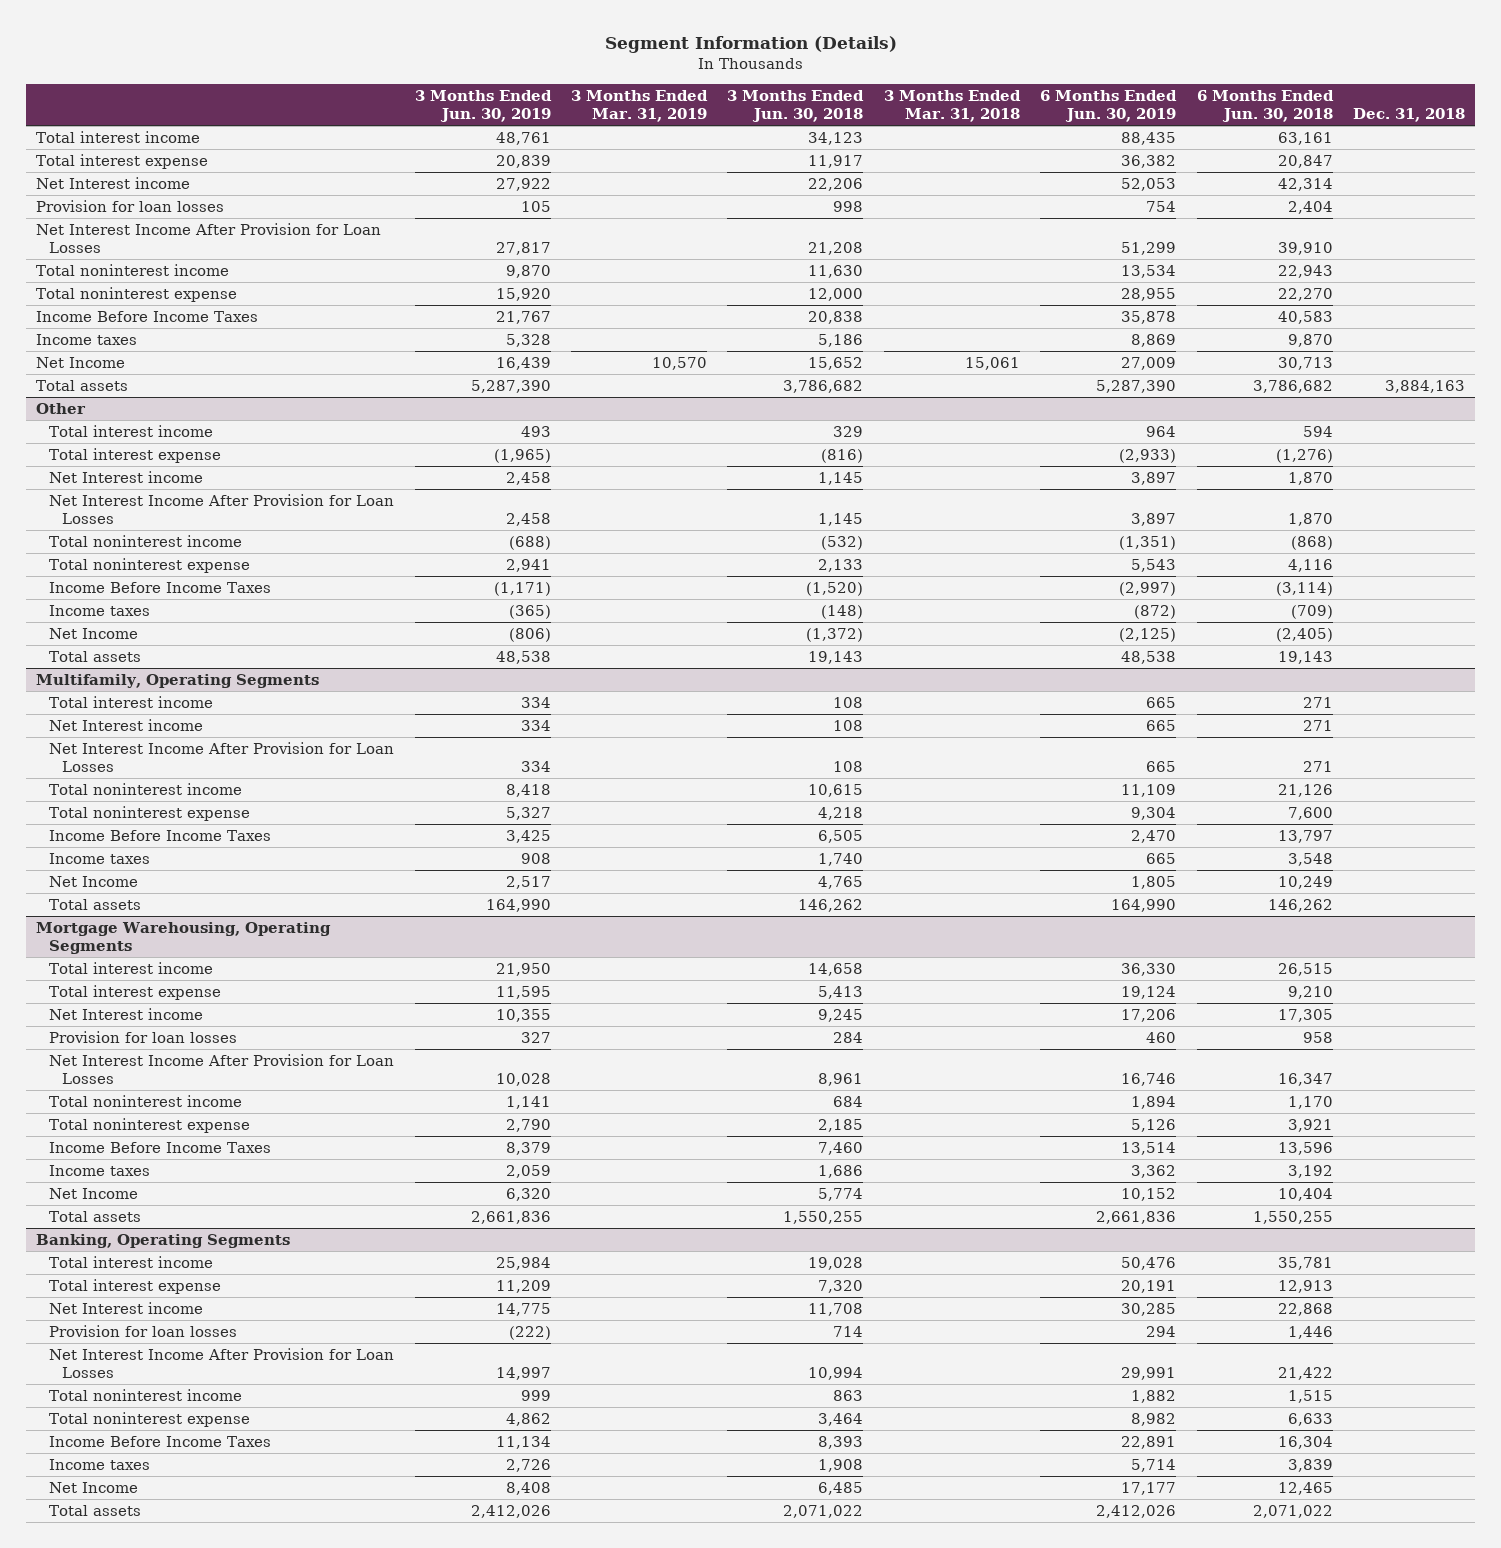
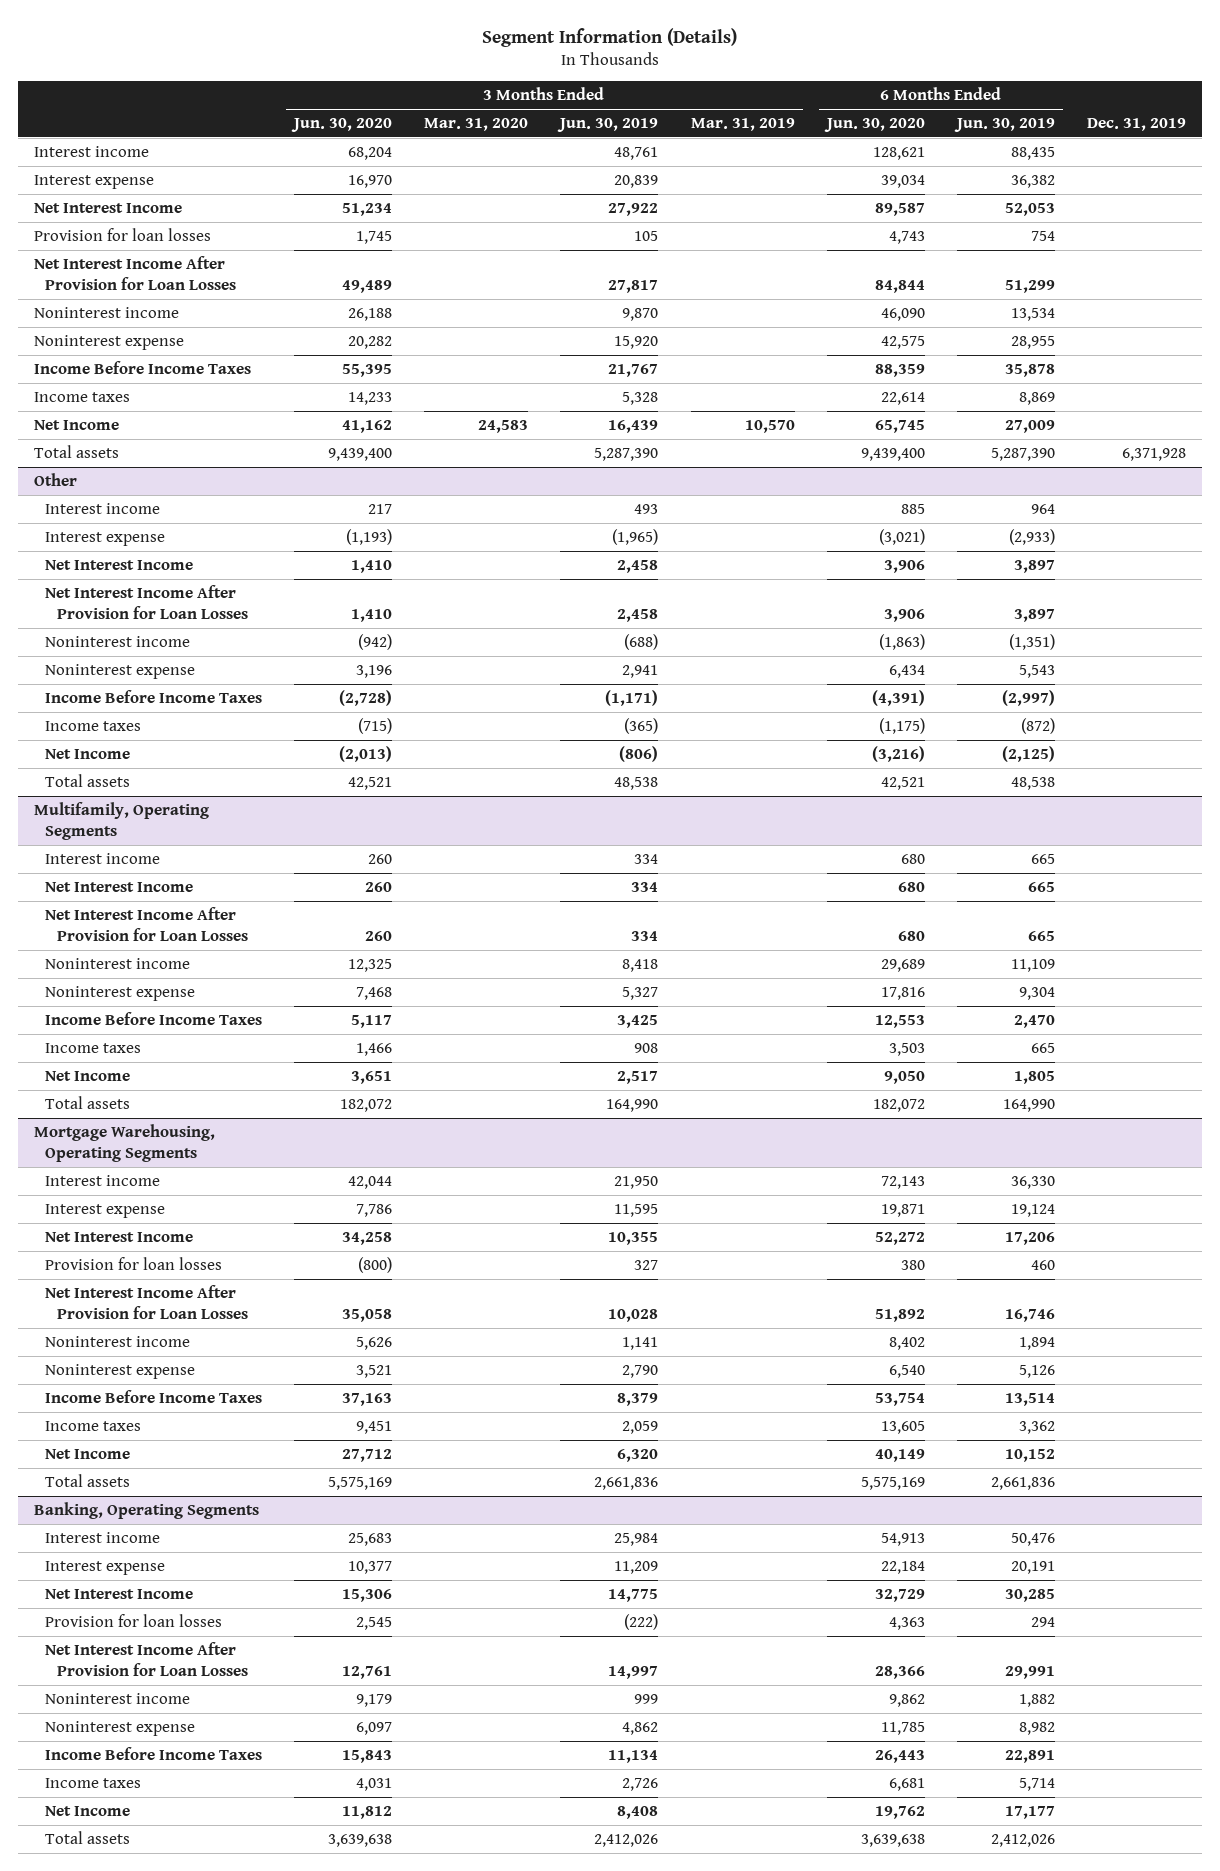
[727,89,865,123] 3 Months Ended Jun. 30, 2018 -> none
[883,89,1021,123] 3 Months Ended Mar. 31, 2018 -> none
[1196,89,1334,123] 6 Months Ended Jun. 30, 2018 -> none
[1352,108,1465,123] Dec. 31, 2018 -> none
none -> [291,117,393,132] Jun. 30, 2020
none -> [424,117,529,131] Mar. 31, 2020
none -> [823,117,925,132] Jun. 30, 2020
none -> [1086,117,1186,131] Dec. 31, 2019
[36,130,201,143] Total interest income -> [33,145,149,157] Interest income
[36,153,209,169] Total interest expense -> [33,174,154,189] Interest expense
[36,176,191,189] Net Interest income -> [33,202,182,213] Net Interest Income
[36,263,230,276] Total noninterest income -> [33,306,179,318] Noninterest income
[36,286,238,302] Total noninterest expense -> [33,334,184,350] Noninterest expense
[49,424,214,437] Total interest income -> [45,502,161,514] Interest income
[49,447,222,463] Total interest expense -> [45,531,166,546] Interest expense
[49,470,204,483] Net Interest income -> [45,559,194,570] Net Interest Income
[49,534,243,547] Total noninterest income -> [45,635,191,647] Noninterest income
[49,557,251,573] Total noninterest expense -> [45,663,196,679] Noninterest expense
[49,695,214,708] Total interest income -> [45,852,161,864] Interest income
[49,718,204,731] Net Interest income -> [45,881,194,892] Net Interest Income
[49,782,243,795] Total noninterest income -> [45,957,191,969] Noninterest income
[49,805,251,821] Total noninterest expense -> [45,985,196,1001] Noninterest expense
[49,961,214,974] Total interest income -> [45,1174,161,1186] Interest income
[49,984,222,1000] Total interest expense -> [45,1203,166,1218] Interest expense
[49,1007,204,1020] Net Interest income -> [45,1231,194,1242] Net Interest Income
[49,1094,243,1107] Total noninterest income -> [45,1335,191,1347] Noninterest income
[49,1117,251,1133] Total noninterest expense -> [45,1363,196,1379] Noninterest expense
[49,1255,214,1268] Total interest income -> [45,1531,161,1543] Interest income
[49,1278,222,1294] Total interest expense -> [45,1560,166,1575] Interest expense
[49,1301,204,1314] Net Interest income -> [45,1588,194,1599] Net Interest Income
[49,1388,243,1401] Total noninterest income -> [45,1692,191,1704] Noninterest income
[49,1411,251,1427] Total noninterest expense -> [45,1720,196,1736] Noninterest expense

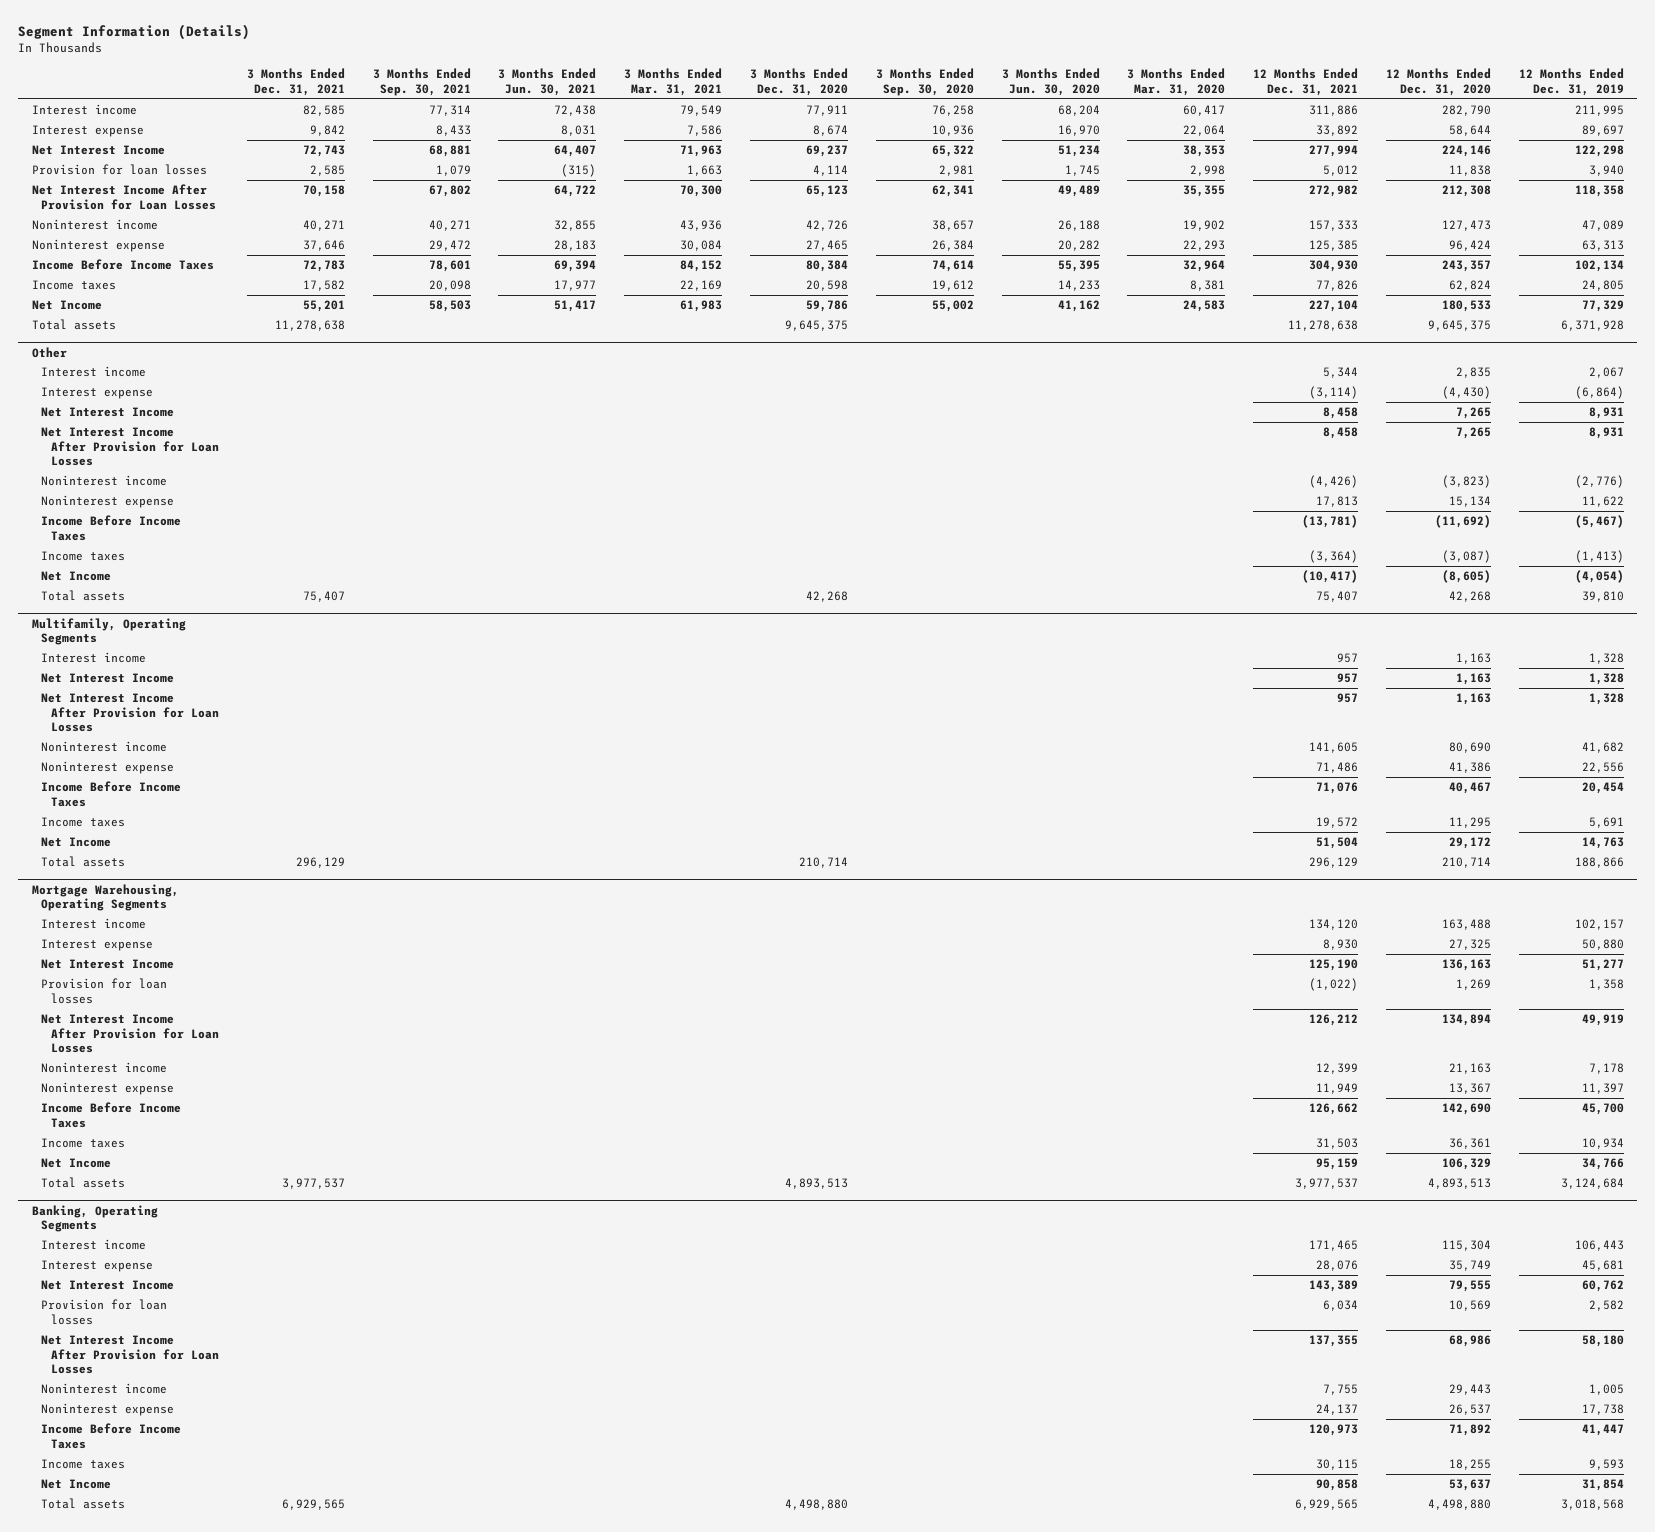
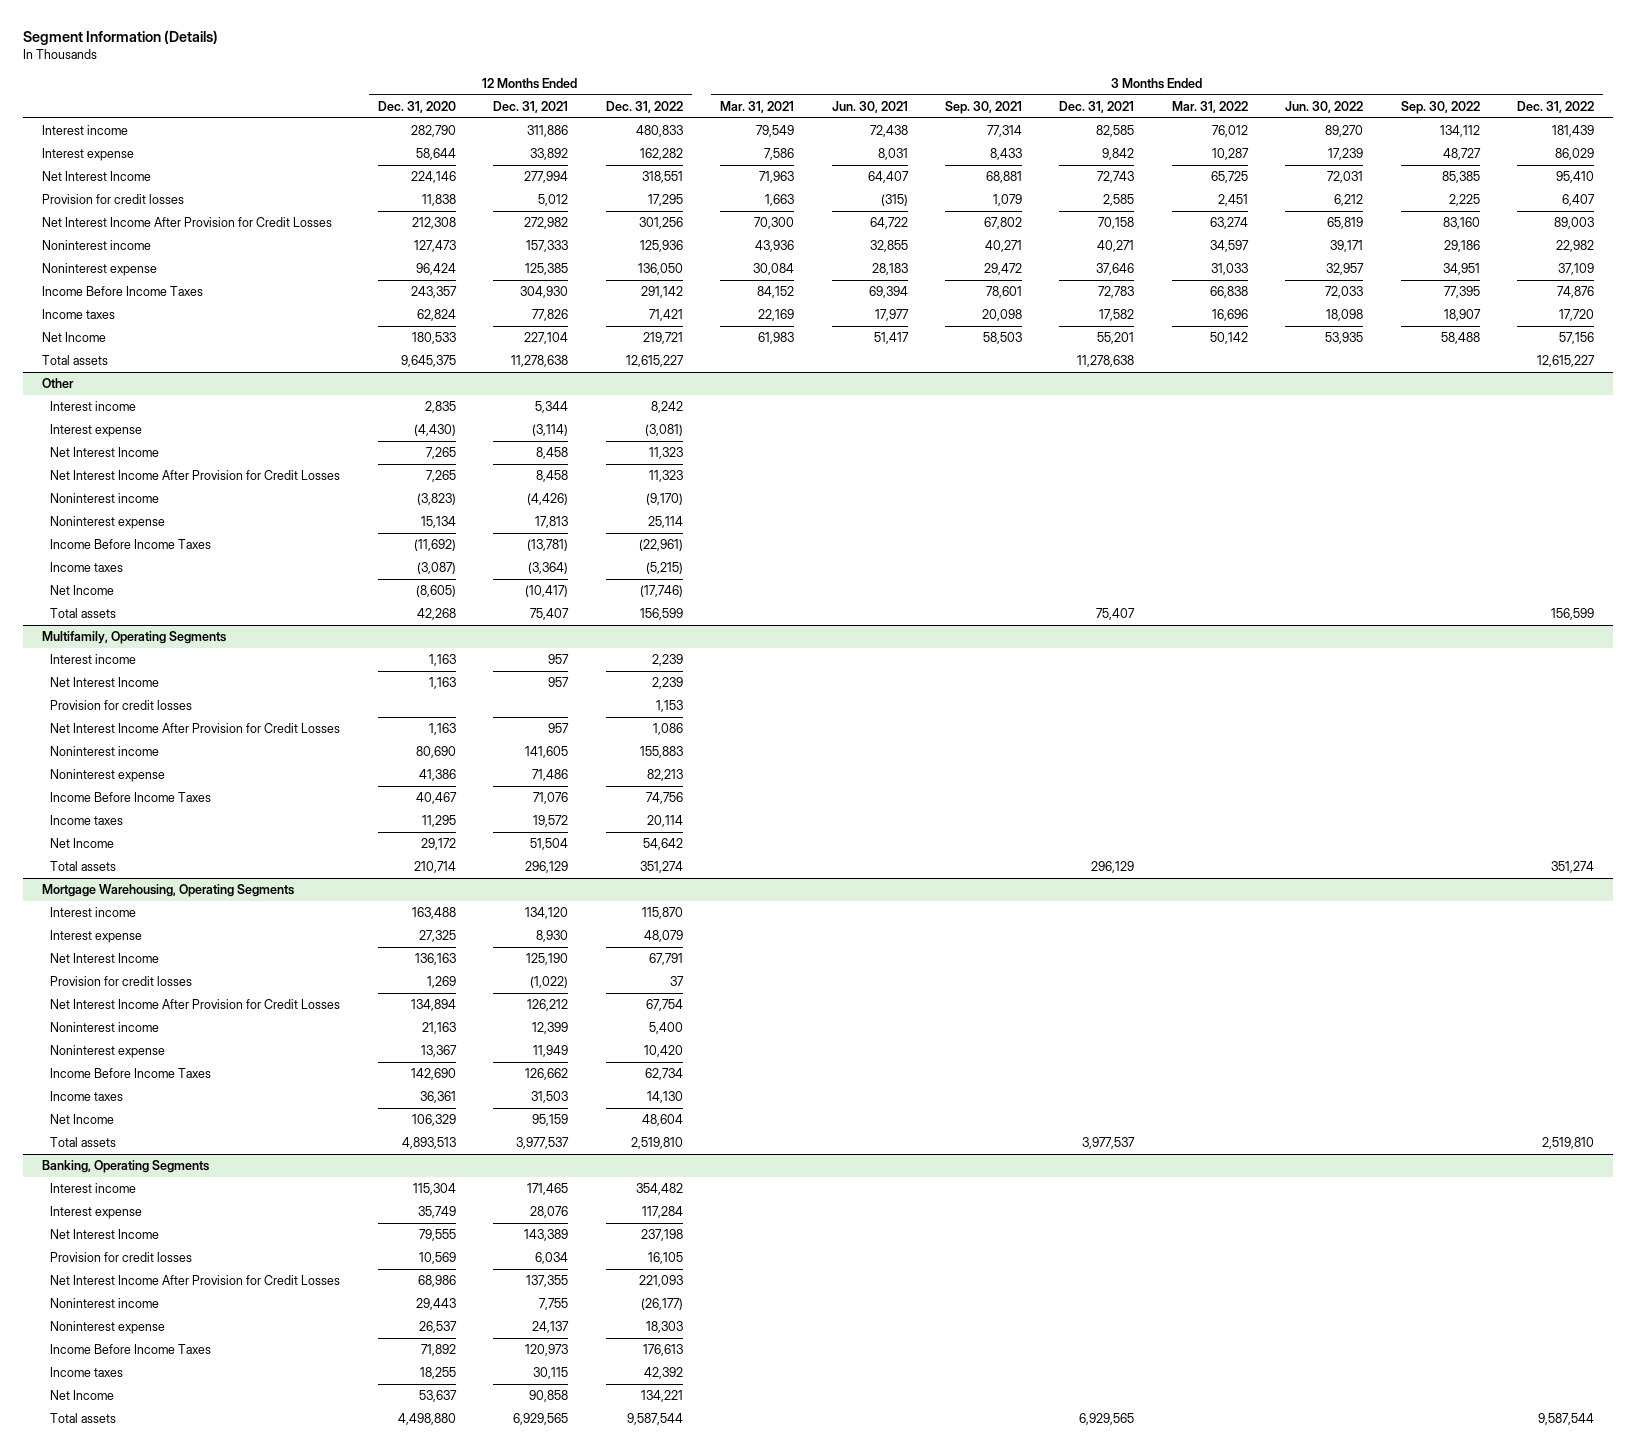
[750,68,849,96] 3 Months Ended Dec. 31, 2020 -> none
[875,68,974,96] 3 Months Ended Sep. 30, 2020 -> none
[1001,68,1100,96] 3 Months Ended Jun. 30, 2020 -> none
[1127,68,1226,96] 3 Months Ended Mar. 31, 2020 -> none
[1518,68,1624,96] 12 Months Ended Dec. 31, 2019 -> none
none -> [605,100,683,113] Dec. 31, 2022
none -> [1171,100,1248,113] Mar. 31, 2022
none -> [1285,100,1364,113] Jun. 30, 2022
none -> [1400,100,1480,114] Sep. 30, 2022
none -> [1517,100,1595,113] Dec. 31, 2022
[31,164,207,176] Provision for loan losses -> [41,194,184,205] Provision for credit losses
[31,184,217,210] Net Interest Income After Provision for Loan Losses -> [41,217,332,228] Net Interest Income After Provision for Credit Losses
[41,427,220,467] Net Interest Income After Provision for Loan Losses -> [50,470,341,481] Net Interest Income After Provision for Credit Losses
none -> [50,700,193,711] Provision for credit losses
[41,693,220,733] Net Interest Income After Provision for Loan Losses -> [50,723,341,734] Net Interest Income After Provision for Credit Losses
[41,978,168,1004] Provision for loan losses -> [50,976,193,987] Provision for credit losses
[41,1014,220,1054] Net Interest Income After Provision for Loan Losses -> [50,999,341,1010] Net Interest Income After Provision for Credit Losses
[41,1299,168,1325] Provision for loan losses -> [50,1252,193,1263] Provision for credit losses
[41,1335,220,1375] Net Interest Income After Provision for Loan Losses -> [50,1275,341,1286] Net Interest Income After Provision for Credit Losses

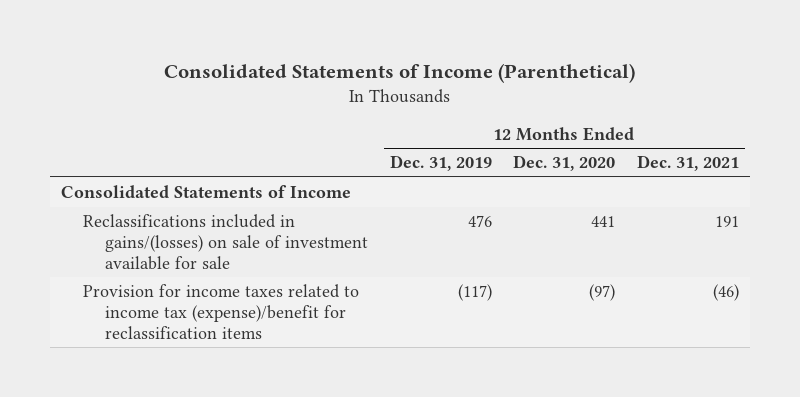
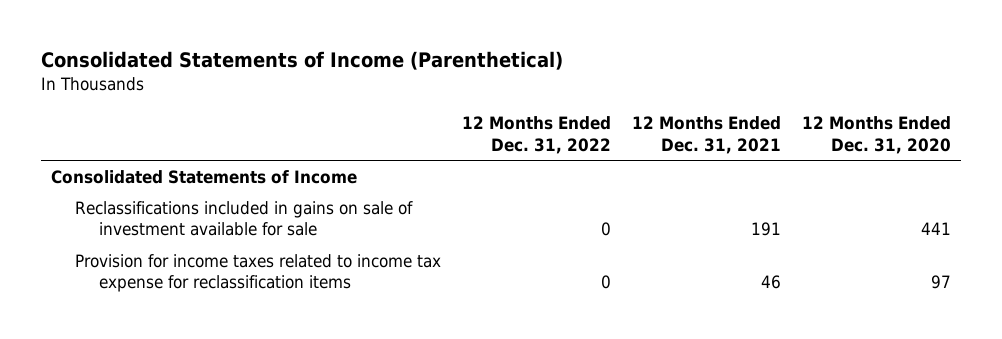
[389,155,492,172] Dec. 31, 2019 -> none
none -> [461,116,611,155] 12 Months Ended Dec. 31, 2022
[82,214,368,270] Reclassifications included in gains/(losses) on sale of investment available for sale -> [75,200,414,237] Reclassifications included in gains on sale of investment available for sale
[82,284,359,339] Provision for income taxes related to income tax (expense)/benefit for reclassification items -> [75,253,442,293] Provision for income taxes related to income tax expense for reclassification items
[589,284,616,302] (97) -> [930,275,951,290] 97
[713,284,740,302] (46) -> [760,275,781,290] 46

